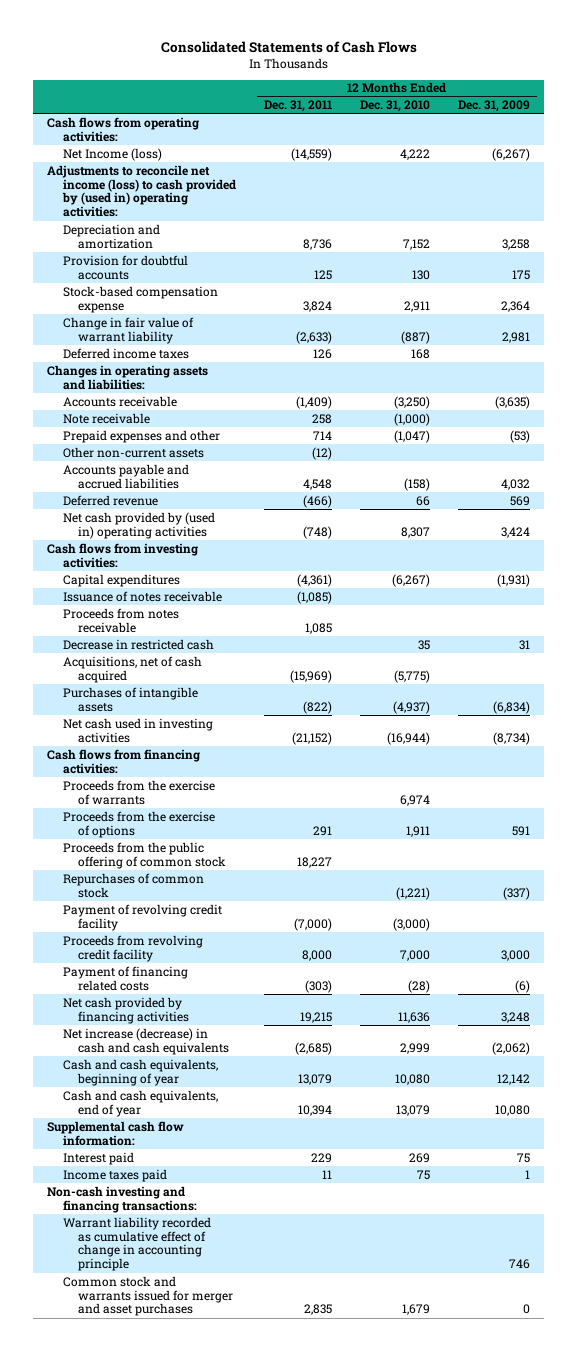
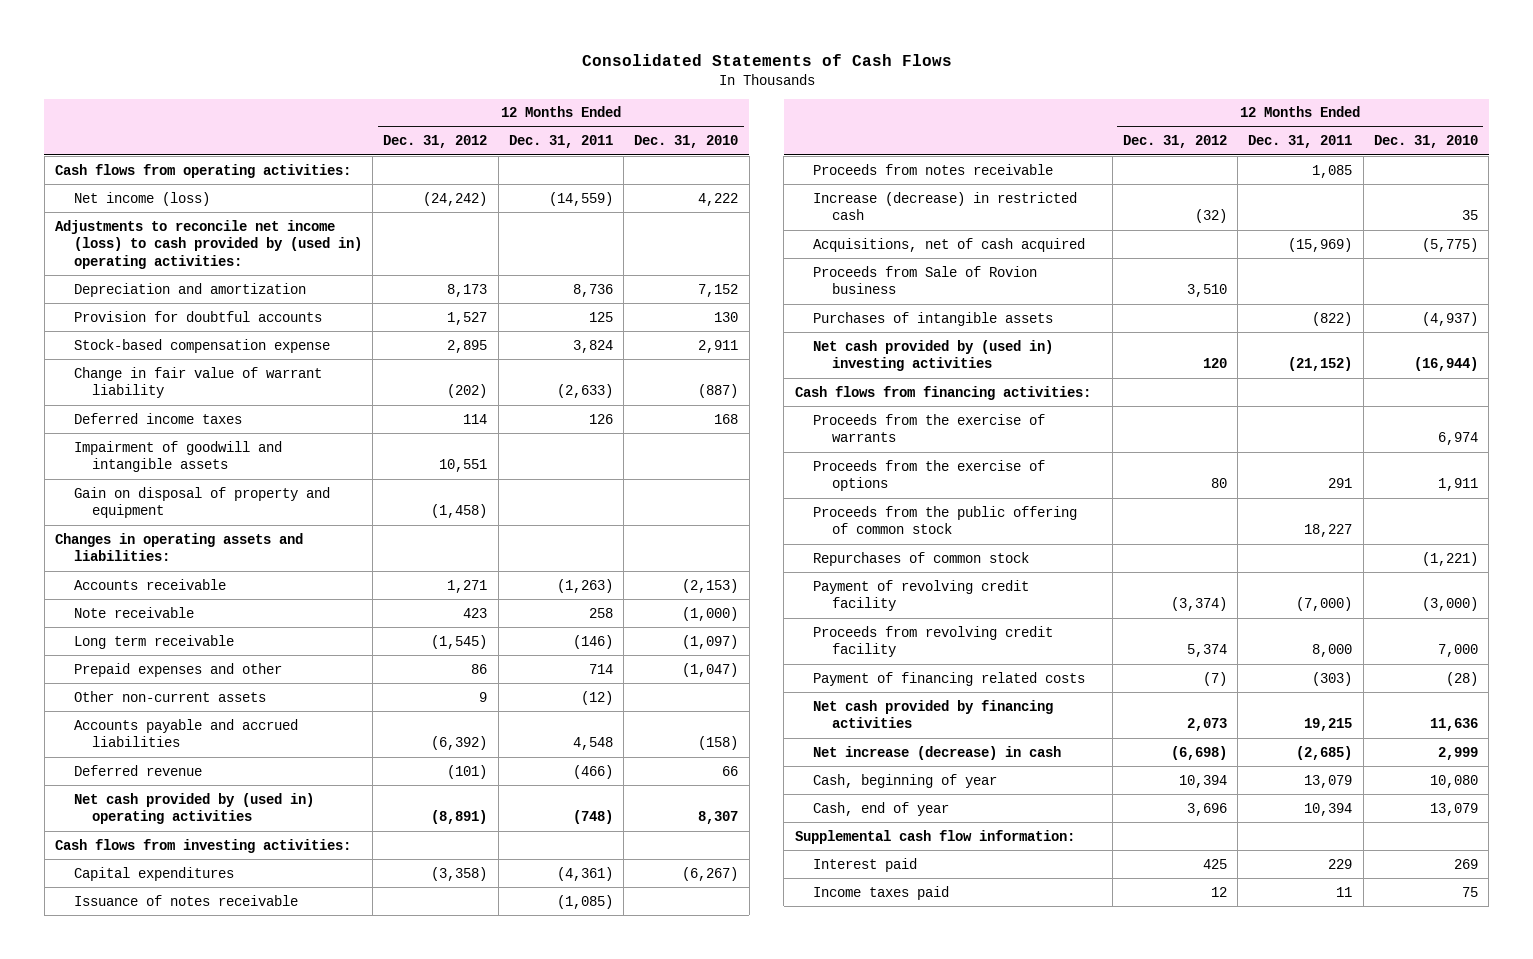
[457,100,530,113] Dec. 31, 2009 -> none
none -> [383,135,488,149] Dec. 31, 2012
[62,147,162,161] Net Income (loss) -> [73,191,210,206] Net income (loss)
none -> [73,440,282,473] Impairment of goodwill and intangible assets
none -> [73,486,330,519] Gain on disposal of property and equipment
[295,395,332,409] (1,409) -> [556,578,613,593] (1,263)
[393,395,430,409] (3,250) -> [682,578,739,593] (2,153)
none -> [73,634,234,649] Long term receivable
[62,638,214,650] Decrease in restricted cash -> [813,191,1078,221] Increase (decrease) in restricted cash
none -> [813,265,1038,295] Proceeds from Sale of Rovion business
[62,717,213,743] Net cash used in investing activities -> [813,339,1054,372] Net cash provided by (used in) investing activities
[62,1027,229,1055] Net increase (decrease) in cash and cash equivalents -> [813,745,1062,760] Net increase (decrease) in cash
[62,1058,218,1086] Cash and cash equivalents, beginning of year -> [813,773,998,788] Cash, beginning of year
[62,1089,218,1117] Cash and cash equivalents, end of year -> [813,801,950,816] Cash, end of year
[47,1185,197,1213] Non-cash investing and financing transactions: -> none
[62,1216,211,1272] Warrant liability recorded as cumulative effect of change in accounting principle -> none
[62,1275,233,1317] Common stock and warrants issued for merger and asset purchases -> none

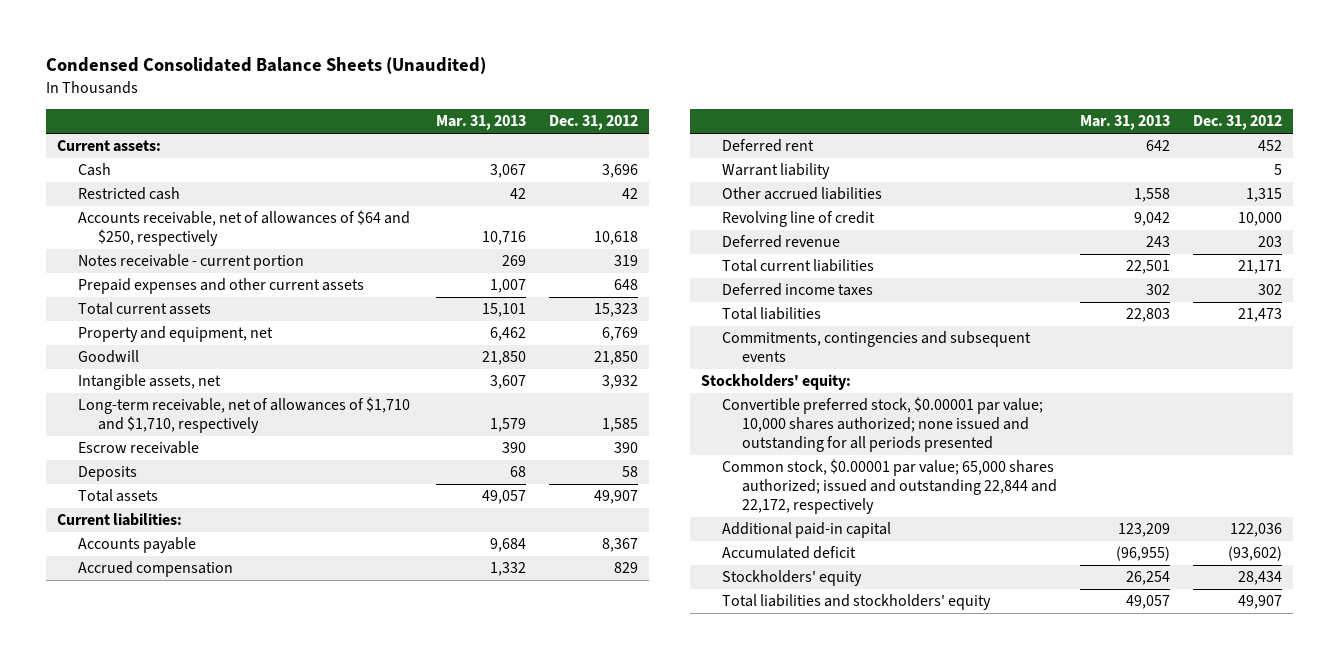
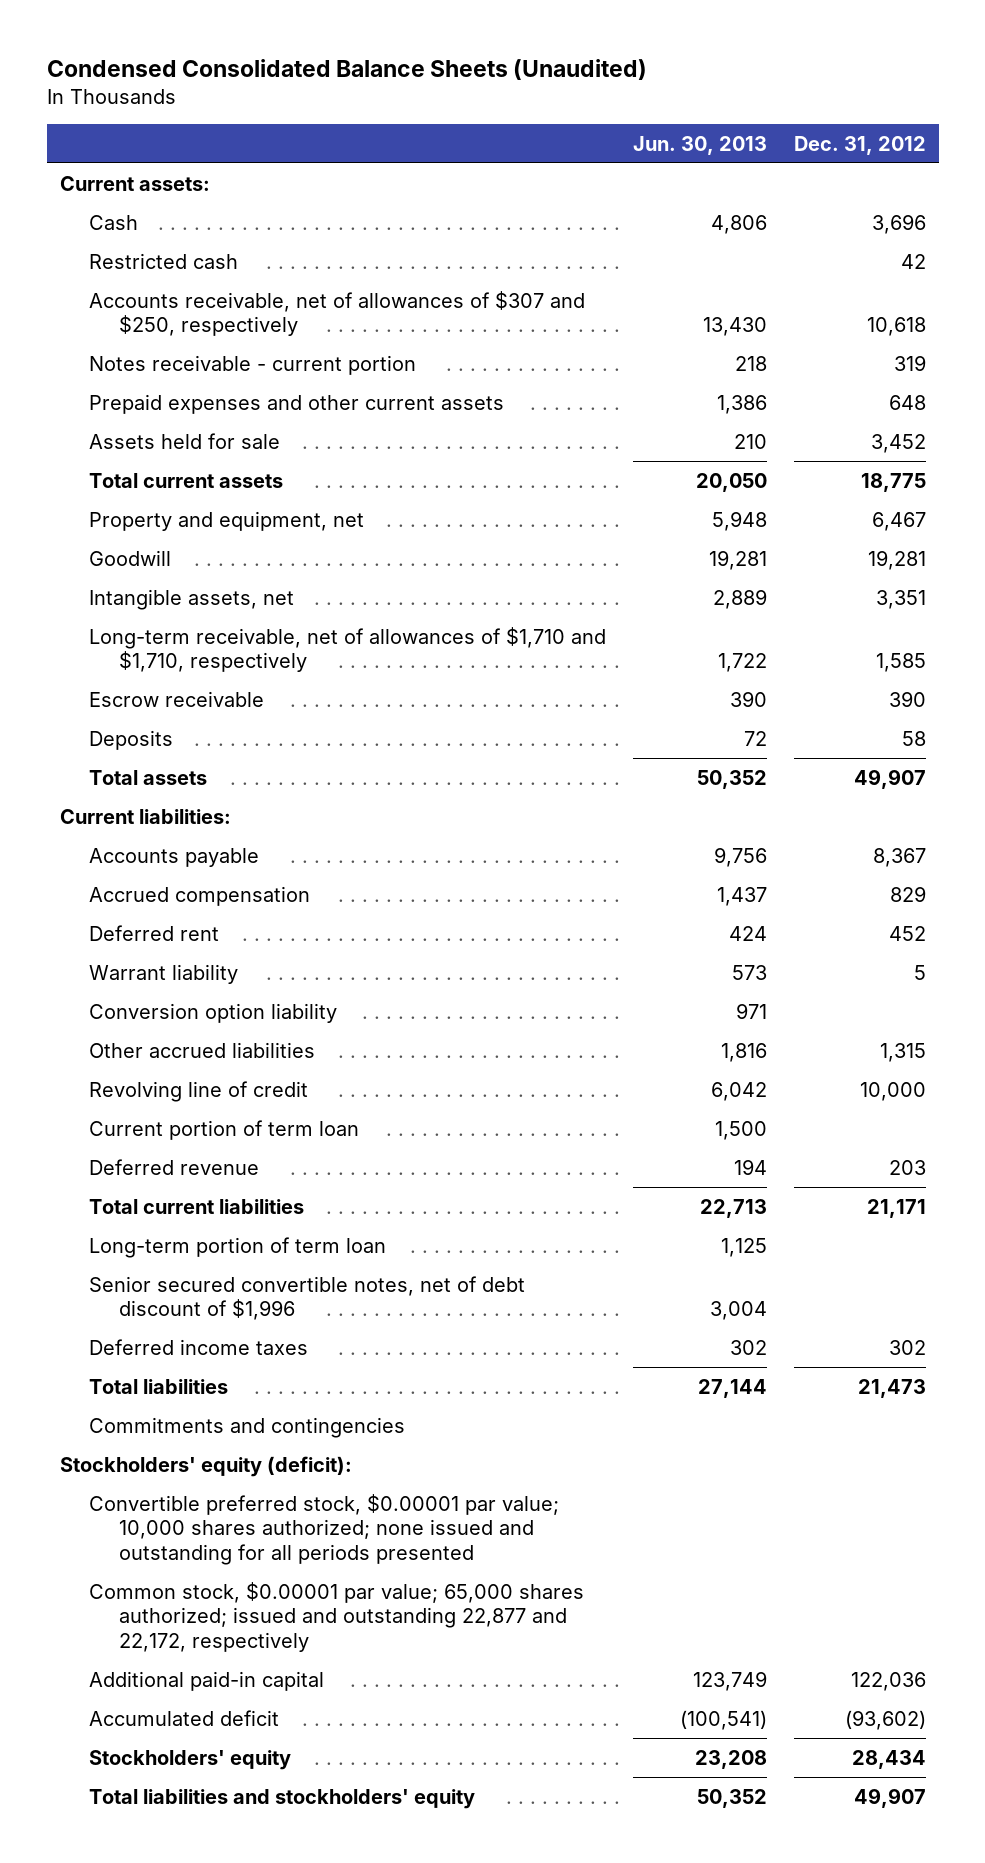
[436,115,527,131] Mar. 31, 2013 -> none
none -> [632,135,767,155] Jun. 30, 2013
[77,210,410,247] Accounts receivable, net of allowances of $64 and $250, respectively -> [89,290,586,337] Accounts receivable, net of allowances of $307 and $250, respectively
none -> [89,432,281,449] Assets held for sale
[593,303,638,318] 15,323 -> [860,472,926,492] 18,775
[601,327,638,342] 6,769 -> [871,511,926,531] 6,467
[593,351,638,366] 21,850 -> [867,549,926,570] 19,281
[601,375,638,390] 3,932 -> [875,589,926,609] 3,351
none -> [89,1002,338,1023] Conversion option liability
none -> [89,1119,360,1140] Current portion of term loan
none -> [89,1236,387,1258] Long-term portion of term loan
none -> [89,1275,526,1321] Senior secured convertible notes, net of debt discount of $1,996
[721,331,1031,363] Commitments, contingencies and subsequent events -> [89,1416,406,1438] Commitments and contingencies
[701,374,852,391] Stockholders' equity: -> [59,1455,352,1477] Stockholders' equity (deficit):
[721,459,1058,515] Common stock, $0.00001 par value; 65,000 shares authorized; issued and outstanding 22,844 and 22,172, respectively -> [89,1581,585,1652] Common stock, $0.00001 par value; 65,000 shares authorized; issued and outstanding 22,877 and 22,172, respectively

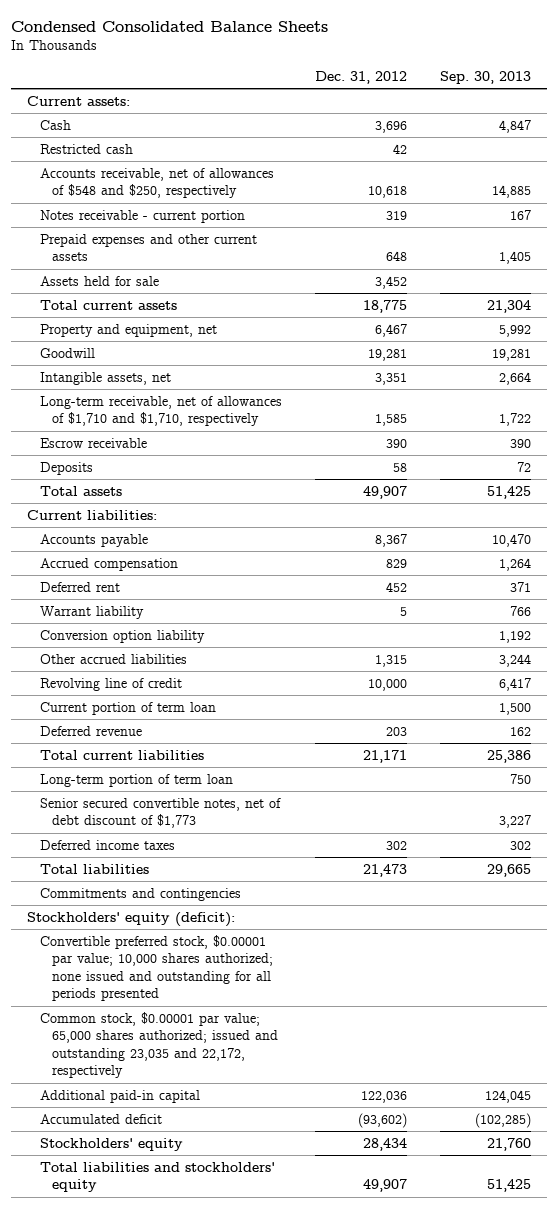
[46,59,647,81] Condensed Consolidated Balance Sheets (Unaudited) -> [10,21,328,33] Condensed Consolidated Balance Sheets
[632,135,767,155] Jun. 30, 2013 -> none
none -> [439,70,531,84] Sep. 30, 2013
[89,290,586,337] Accounts receivable, net of allowances of $307 and $250, respectively -> [39,167,274,199] Accounts receivable, net of allowances of $548 and $250, respectively
[89,1275,526,1321] Senior secured convertible notes, net of debt discount of $1,996 -> [39,797,281,829] Senior secured convertible notes, net of debt discount of $1,773
[89,1581,585,1652] Common stock, $0.00001 par value; 65,000 shares authorized; issued and outstanding 22,877 and 22,172, respectively -> [39,1011,279,1079] Common stock, $0.00001 par value; 65,000 shares authorized; issued and outstanding 23,035 and 22,172, respectively

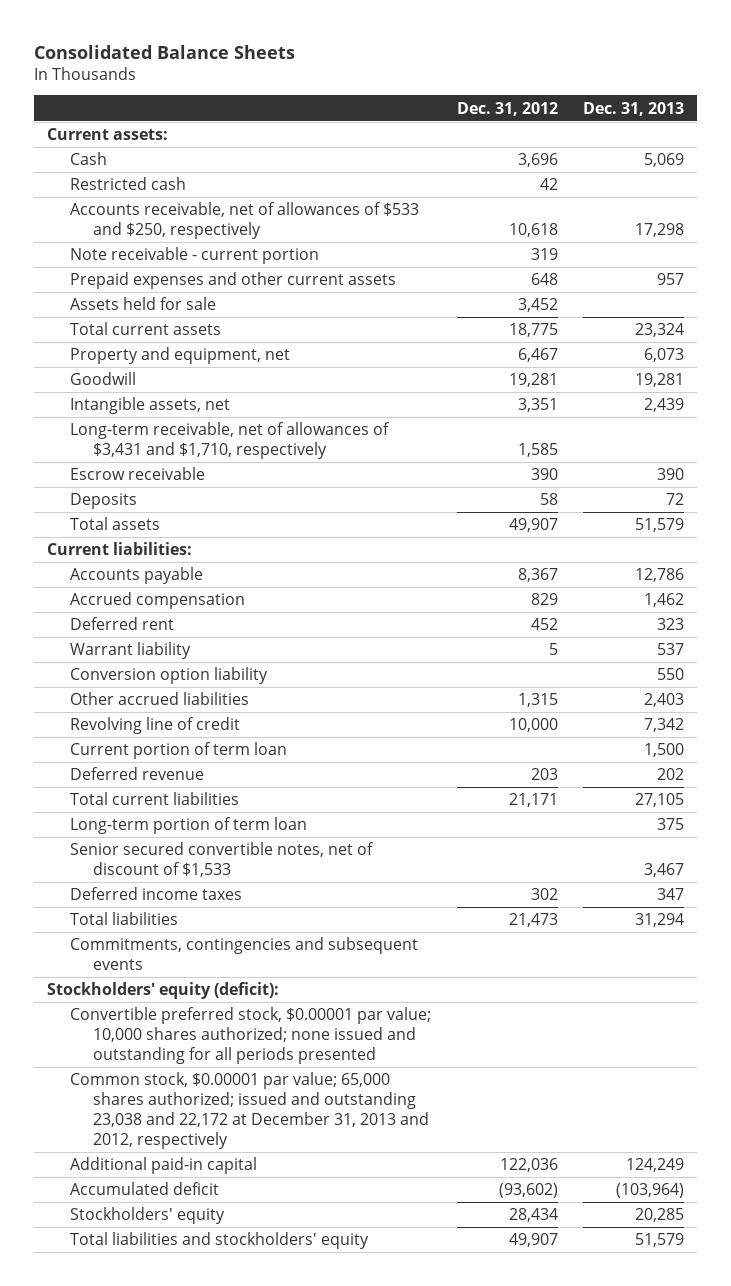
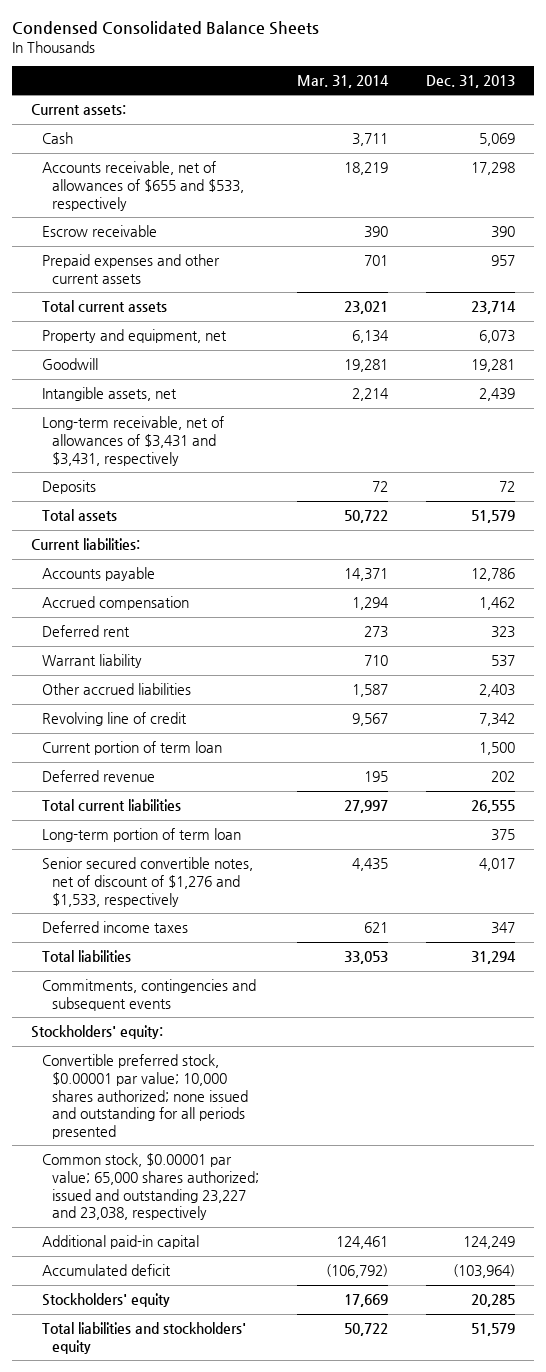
[34,44,296,59] Consolidated Balance Sheets -> [12,21,320,36] Condensed Consolidated Balance Sheets
[456,101,558,116] Dec. 31, 2012 -> none
none -> [296,74,389,88] Mar. 31, 2014
[70,177,187,191] Restricted cash -> none
[70,247,320,265] Note receivable - current portion -> none
[70,202,420,240] Accounts receivable, net of allowances of $533 and $250, respectively -> [41,161,245,211] Accounts receivable, net of allowances of $655 and $533, respectively
[70,467,206,481] Escrow receivable -> [41,225,157,238] Escrow receivable
[70,297,217,311] Assets held for sale -> none
[635,323,685,338] 23,324 -> [470,301,516,315] 23,714
[70,422,391,460] Long-term receivable, net of allowances of $3,431 and $1,710, respectively -> [41,416,224,466] Long-term receivable, net of allowances of $3,431 and $3,431, respectively
[70,667,269,685] Conversion option liability -> none
[635,793,685,808] 27,105 -> [470,800,515,814] 26,555
[70,842,375,878] Senior secured convertible notes, net of discount of $1,533 -> [41,857,253,907] Senior secured convertible notes, net of discount of $1,276 and $1,533, respectively
[644,863,685,878] 3,467 -> [478,858,515,872] 4,017
[47,982,280,1000] Stockholders' equity (deficit): -> [30,1025,163,1040] Stockholders' equity:
[70,1072,430,1149] Common stock, $0.00001 par value; 65,000 shares authorized; issued and outstanding 23,038 and 22,172 at December 31, 2013 and 2012, respectively -> [41,1153,260,1221] Common stock, $0.00001 par value; 65,000 shares authorized; issued and outstanding 23,227 and 23,038, respectively

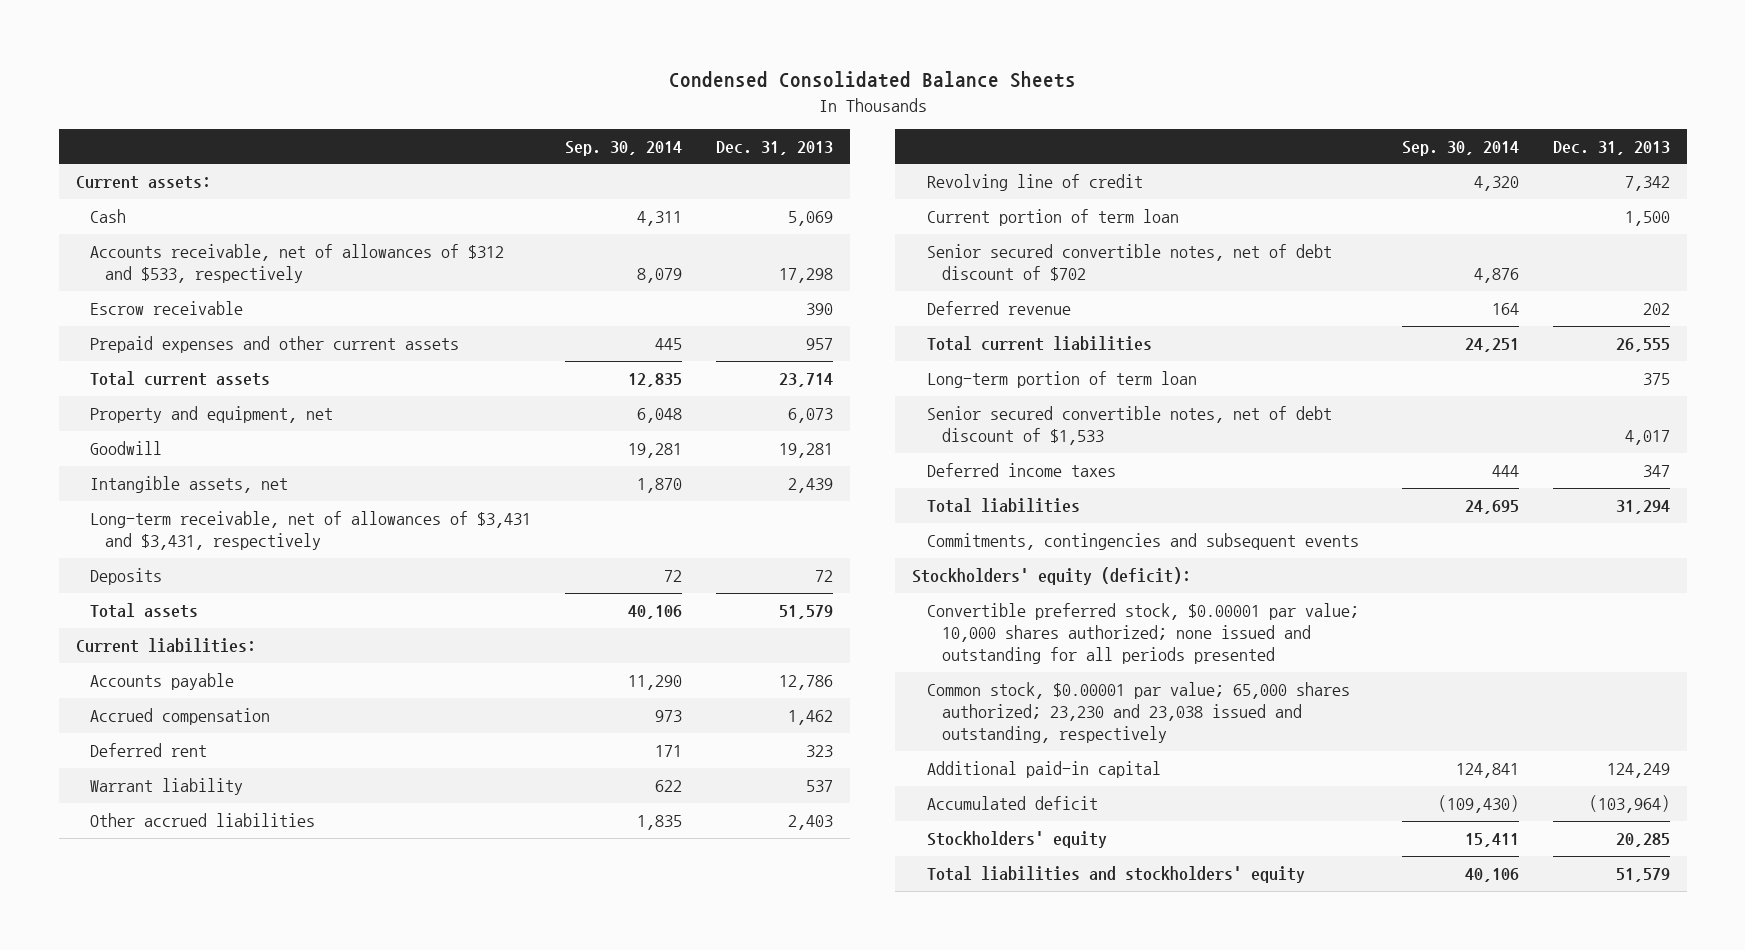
[296,74,389,88] Mar. 31, 2014 -> none
none -> [565,140,683,156] Sep. 30, 2014
[41,161,245,211] Accounts receivable, net of allowances of $655 and $533, respectively -> [90,244,505,284] Accounts receivable, net of allowances of $312 and $533, respectively
none -> [926,244,1332,282] Senior secured convertible notes, net of debt discount of $702
[41,857,253,907] Senior secured convertible notes, net of discount of $1,276 and $1,533, respectively -> [926,406,1332,446] Senior secured convertible notes, net of debt discount of $1,533
[30,1025,163,1040] Stockholders' equity: -> [911,567,1191,586] Stockholders' equity (deficit):
[41,1153,260,1221] Common stock, $0.00001 par value; 65,000 shares authorized; issued and outstanding 23,227 and 23,038, respectively -> [926,682,1350,743] Common stock, $0.00001 par value; 65,000 shares authorized; 23,230 and 23,038 issued and outstanding, respectively

